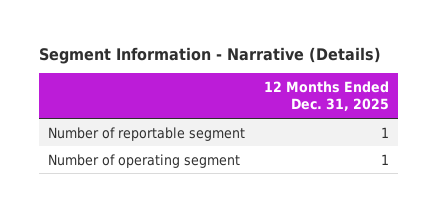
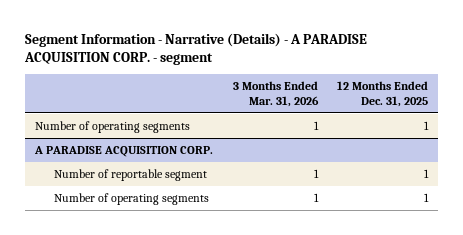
[38,46,381,64] Segment Information - Narrative (Details) -> [24,32,368,66] Segment Information - Narrative (Details) - A PARADISE ACQUISITION CORP. - segment
none -> [232,80,319,107] 3 Months Ended Mar. 31, 2026
none -> [35,120,191,133] Number of operating segments
none -> [34,145,214,157] A PARADISE ACQUISITION CORP.
[48,153,241,168] Number of operating segment -> [53,192,209,205] Number of operating segments

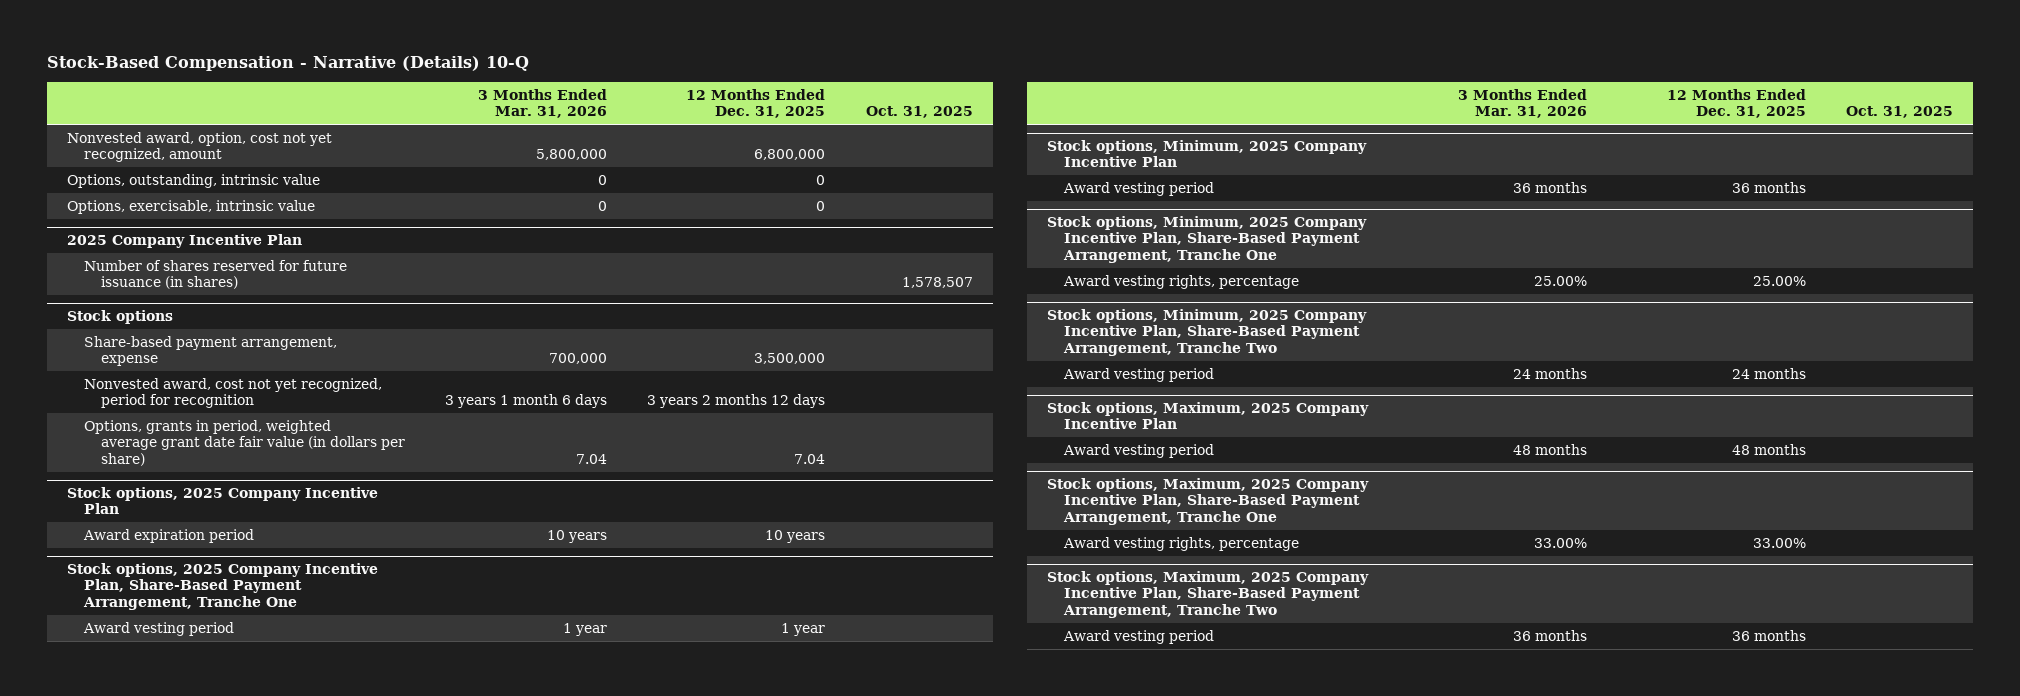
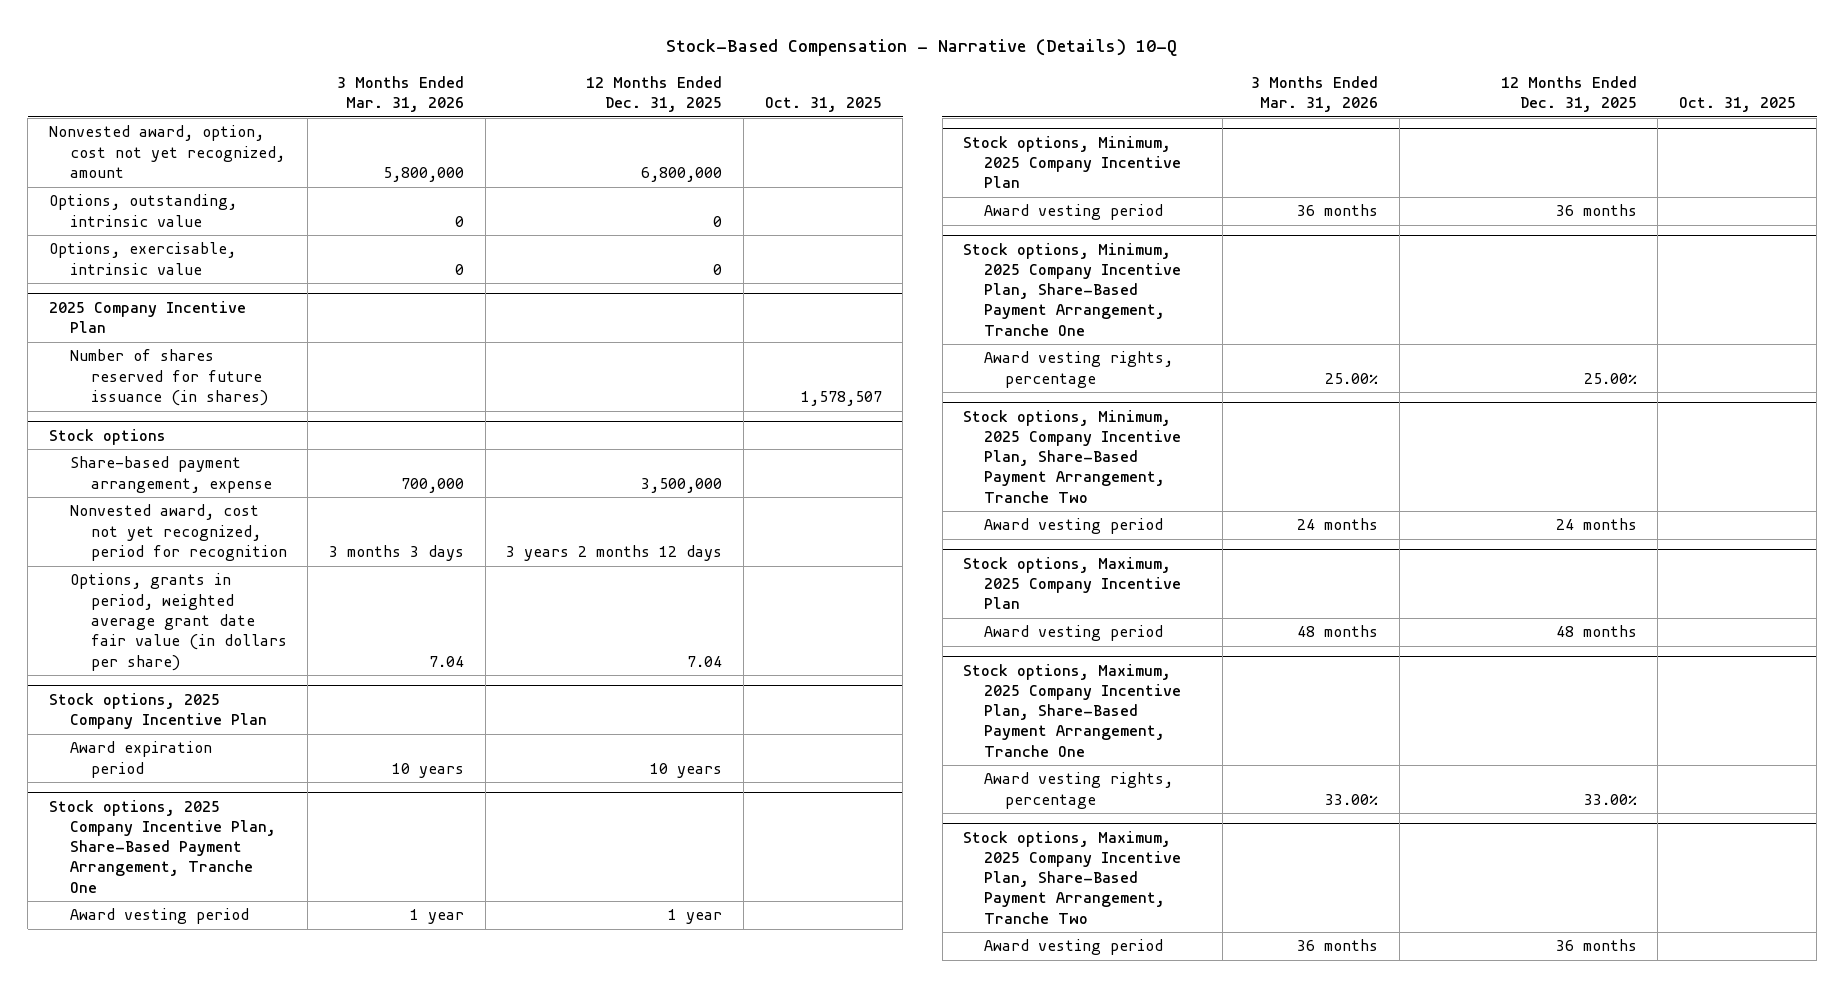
[444,394,607,409] 3 years 1 month 6 days -> [329,545,465,562] 3 months 3 days

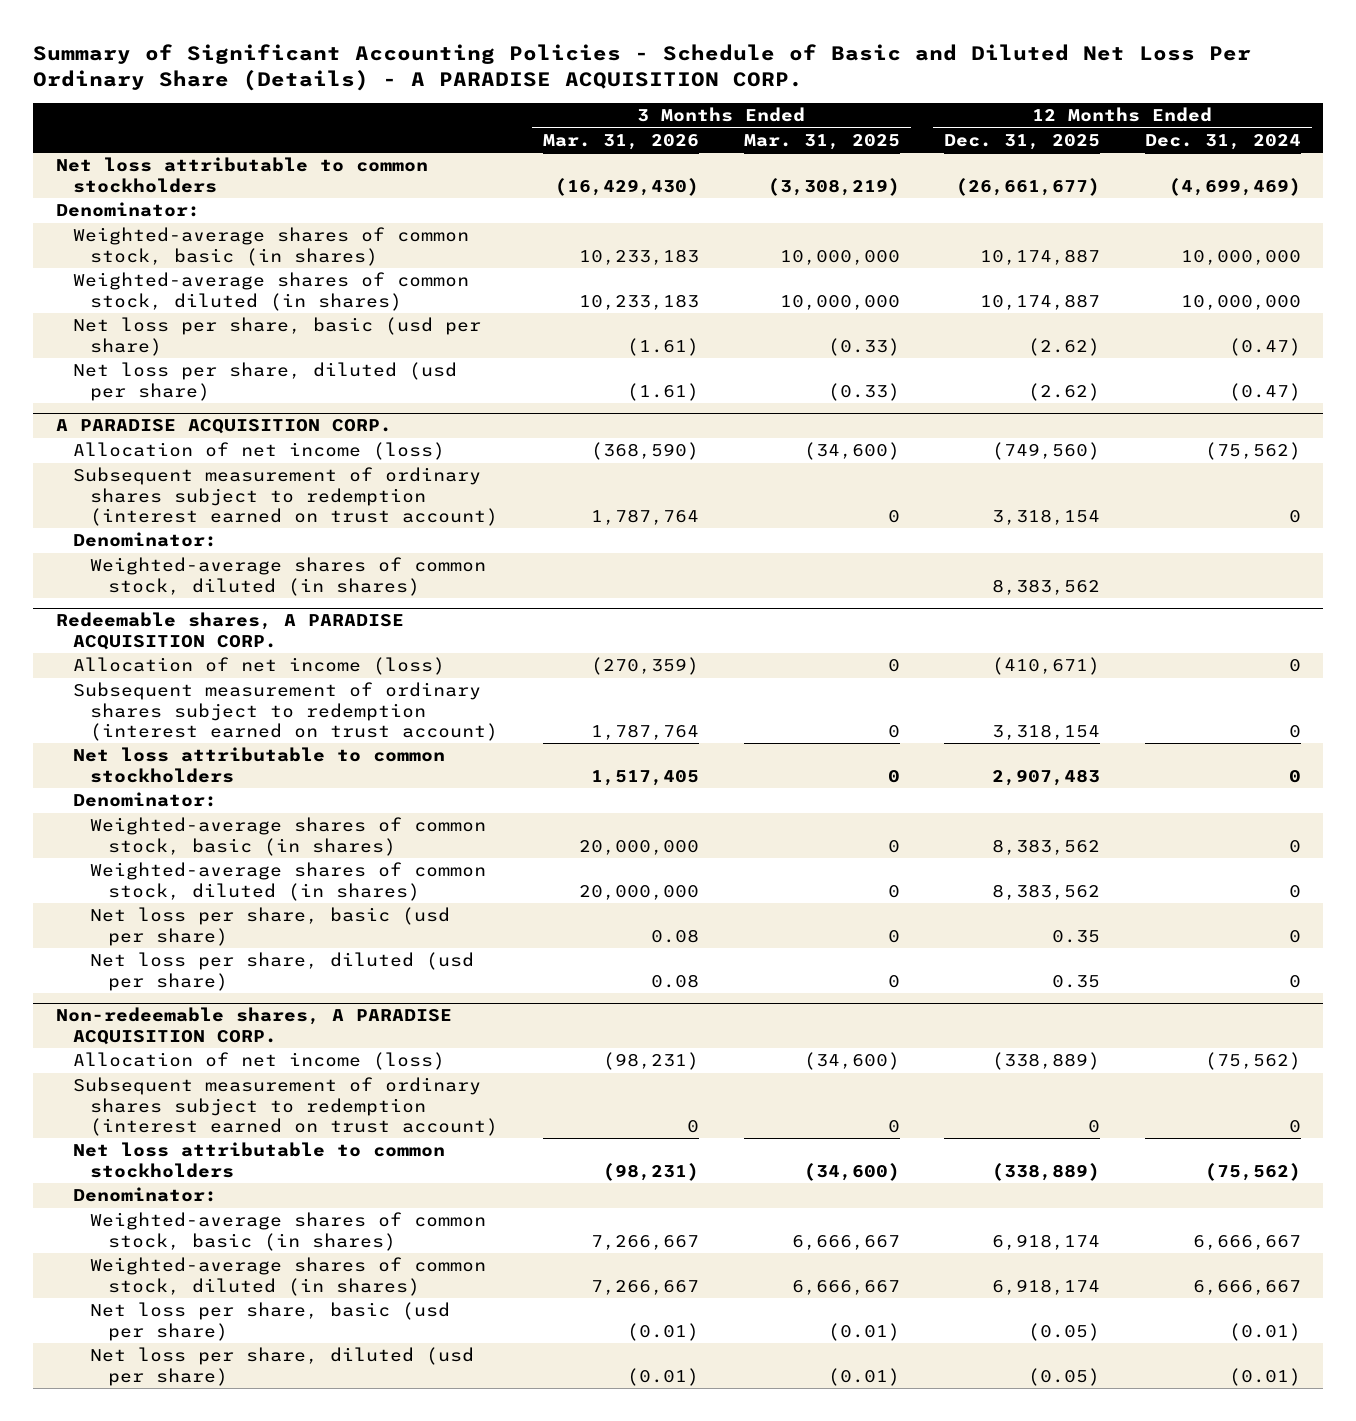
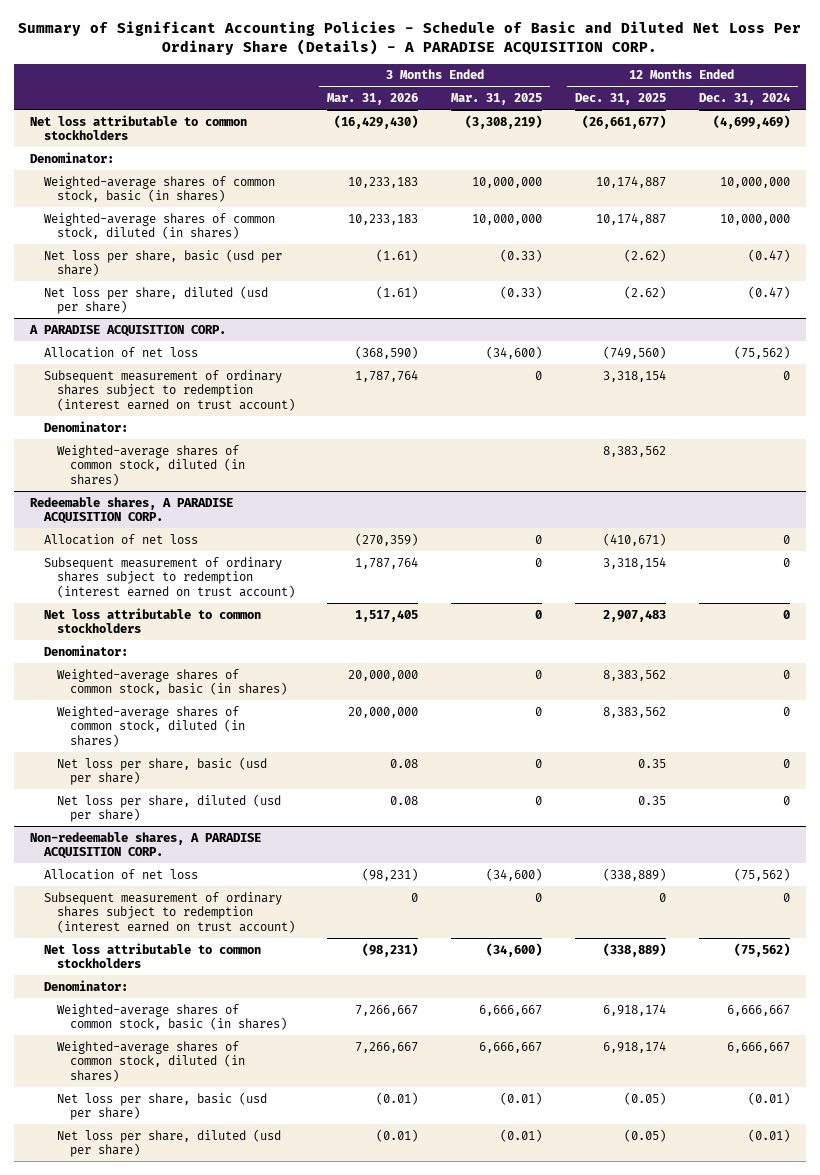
[73,442,446,461] Allocation of net income (loss) -> [43,346,198,358] Allocation of net loss
[73,657,446,676] Allocation of net income (loss) -> [43,533,198,545] Allocation of net loss
[73,1052,446,1071] Allocation of net income (loss) -> [43,868,198,880] Allocation of net loss

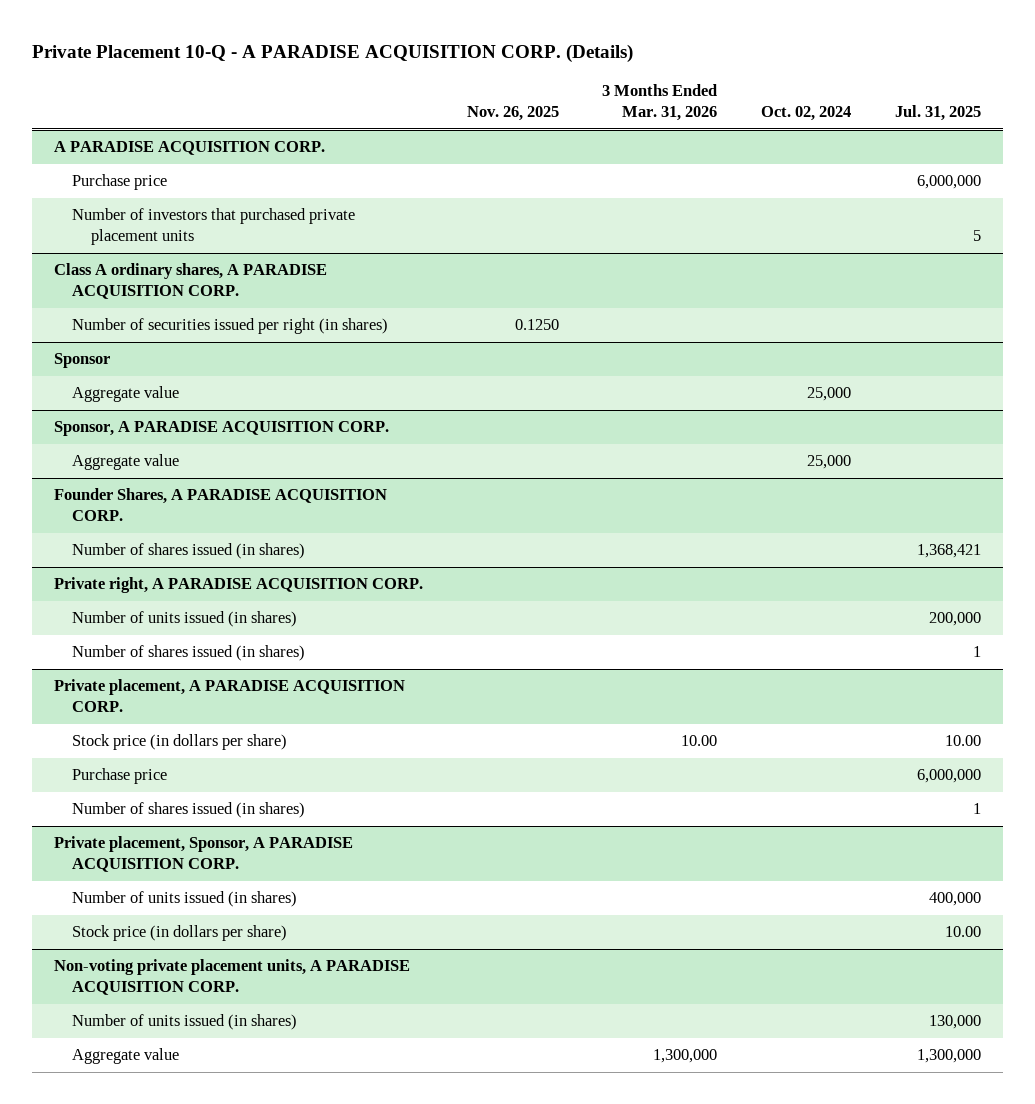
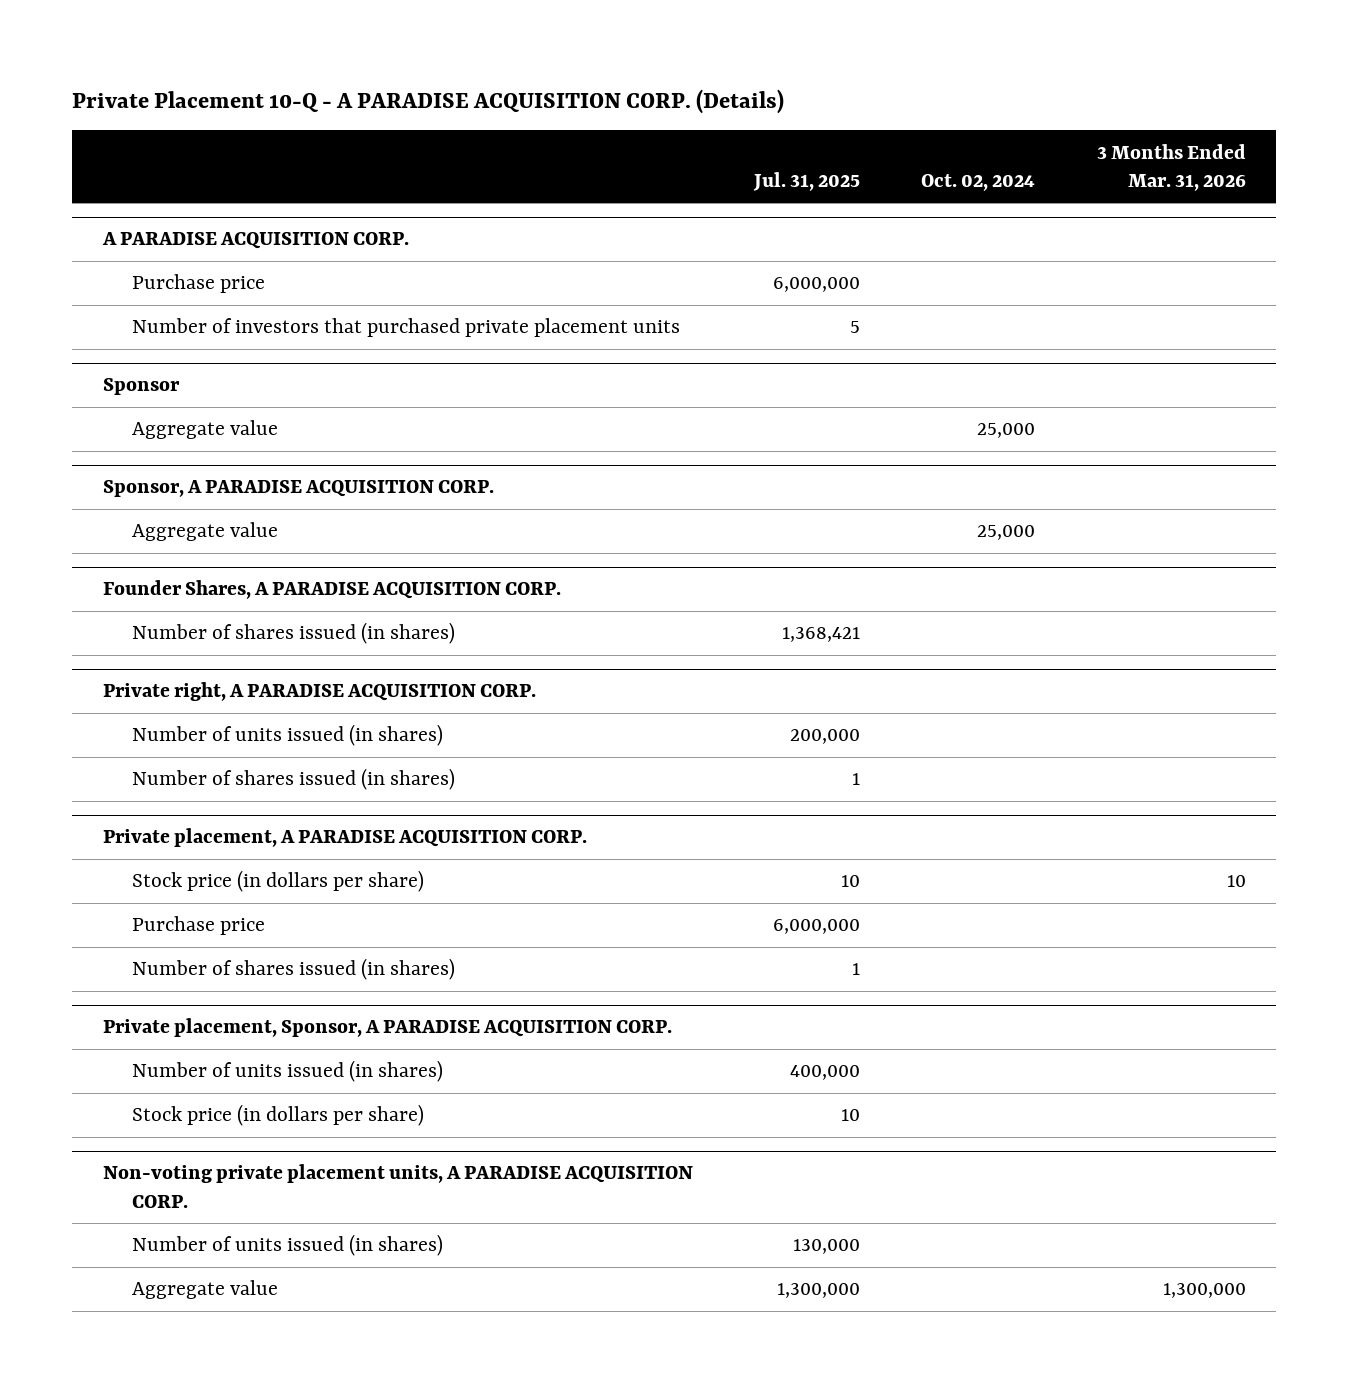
[466,106,559,122] Nov. 26, 2025 -> none
[53,263,327,300] Class A ordinary shares, A PARADISE ACQUISITION CORP. -> none
[72,318,389,335] Number of securities issued per right (in shares) -> none
[681,735,718,747] 10.00 -> [1226,875,1246,888] 10
[945,735,982,747] 10.00 -> [841,875,861,888] 10
[945,926,982,938] 10.00 -> [841,1109,861,1122] 10

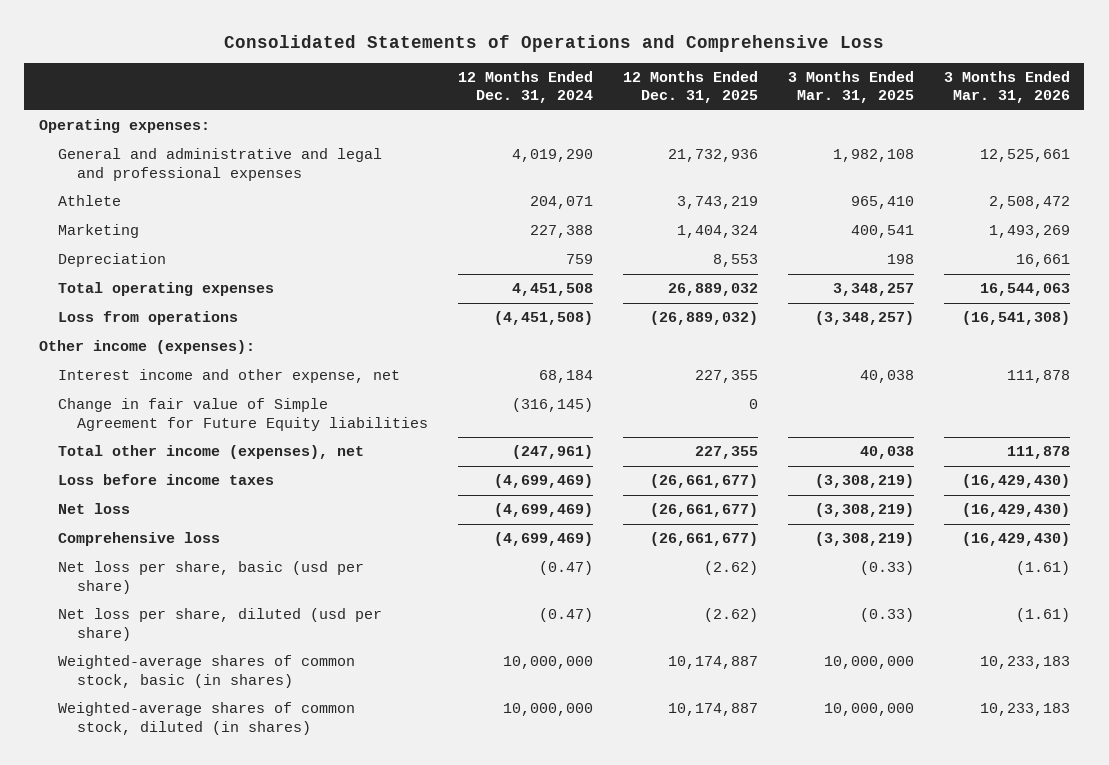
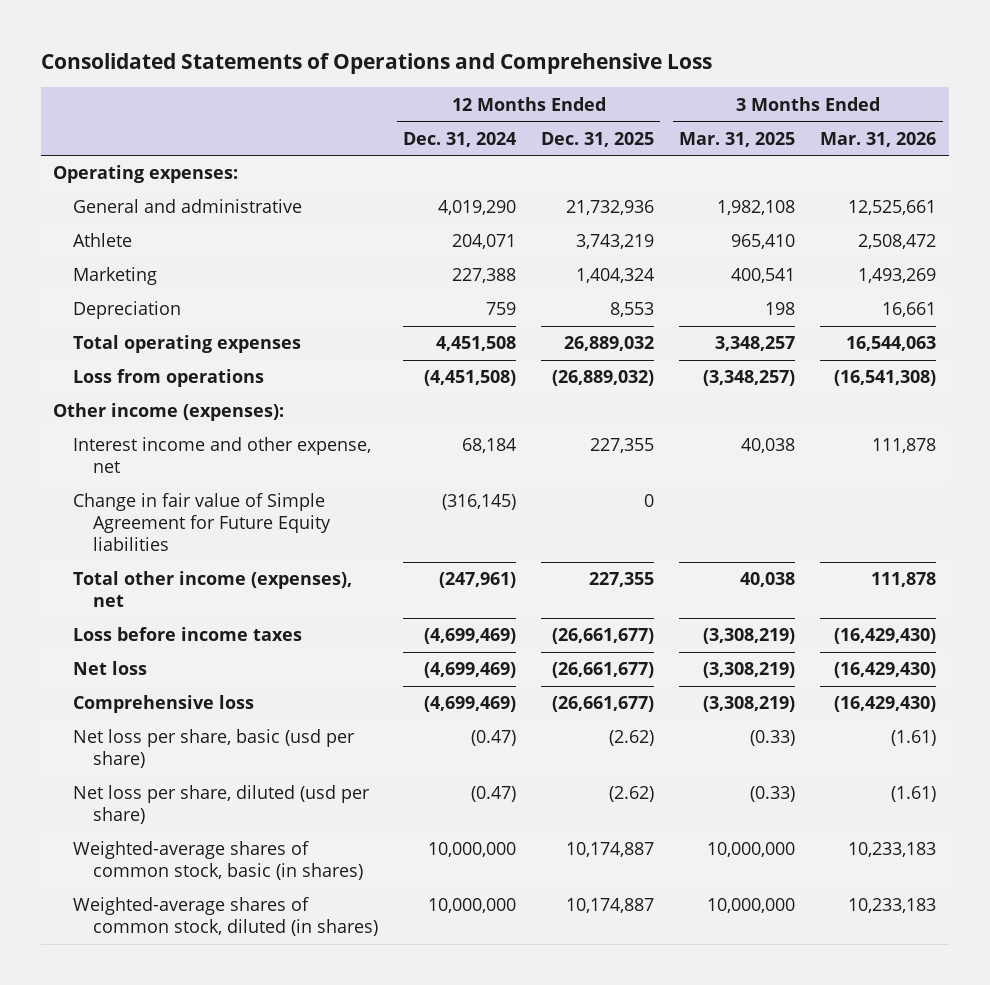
[58,148,383,181] General and administrative and legal and professional expenses -> [73,199,303,214] General and administrative

